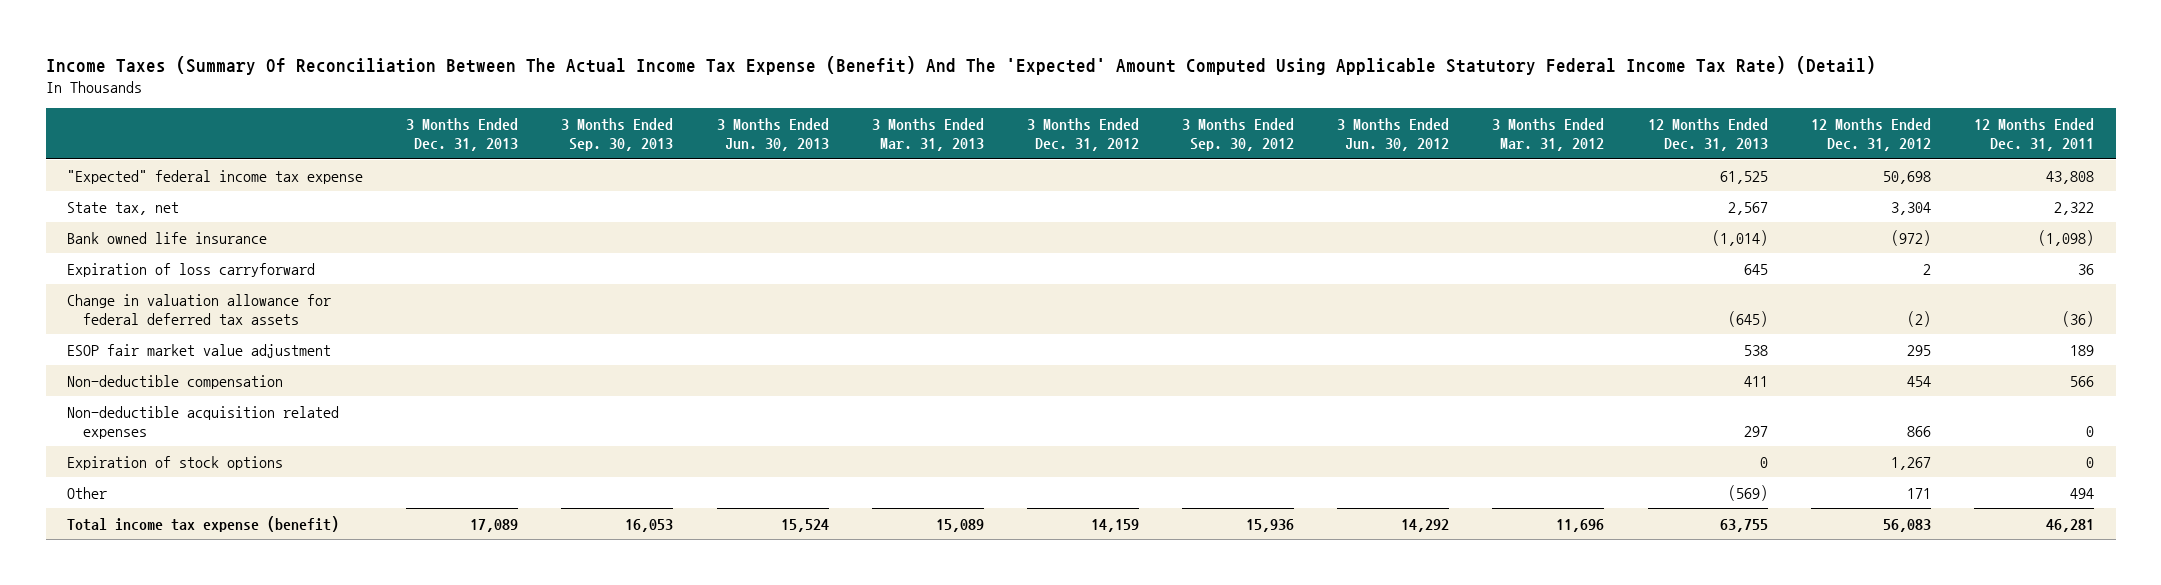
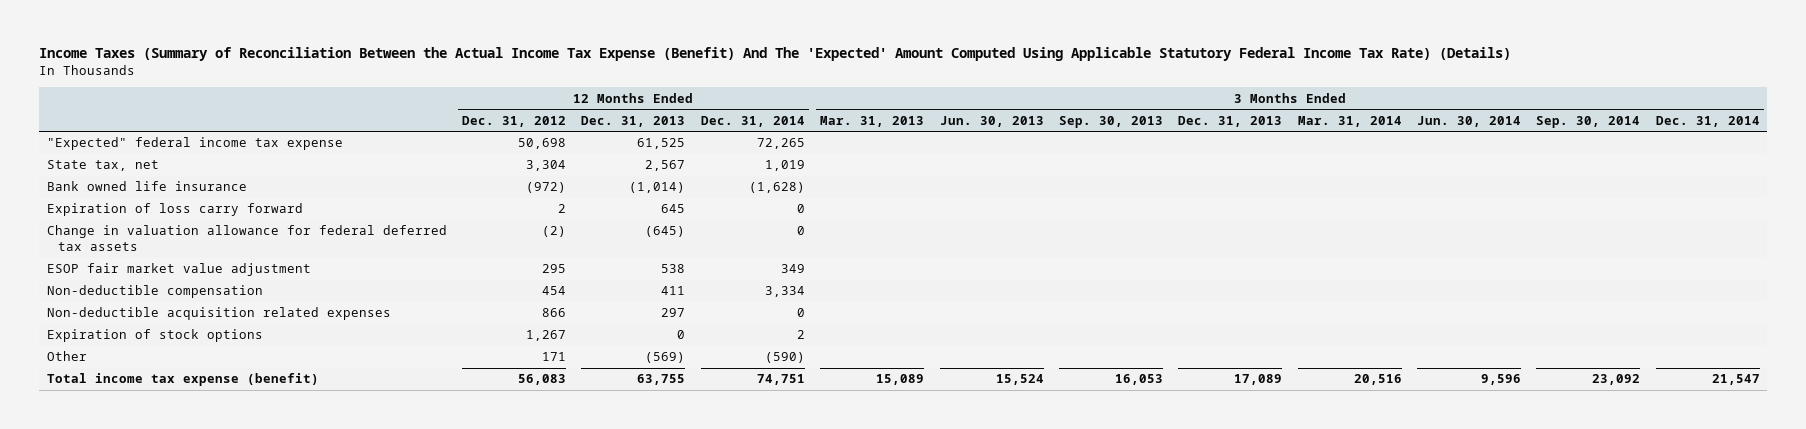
[45,55,1876,75] Income Taxes (Summary Of Reconciliation Between The Actual Income Tax Expense (Benefit) And The 'Expected' Amount Computed Using Applicable Statutory Federal Income Tax Rate) (Detail) -> [39,47,1512,62] Income Taxes (Summary of Reconciliation Between the Actual Income Tax Expense (Benefit) And The 'Expected' Amount Computed Using Applicable Statutory Federal Income Tax Rate) (Details)
[1026,118,1139,152] 3 Months Ended Dec. 31, 2012 -> none
[1182,118,1295,152] 3 Months Ended Sep. 30, 2012 -> none
[1337,118,1450,152] 3 Months Ended Jun. 30, 2012 -> none
[1492,118,1605,152] 3 Months Ended Mar. 31, 2012 -> none
[1973,118,2094,152] 12 Months Ended Dec. 31, 2011 -> none
none -> [700,115,805,127] Dec. 31, 2014
none -> [1297,115,1402,127] Mar. 31, 2014
none -> [1416,115,1521,127] Jun. 30, 2014
none -> [1536,115,1641,128] Sep. 30, 2014
none -> [1655,115,1760,127] Dec. 31, 2014
[67,262,316,277] Expiration of loss carryforward -> [46,203,303,217] Expiration of loss carry forward

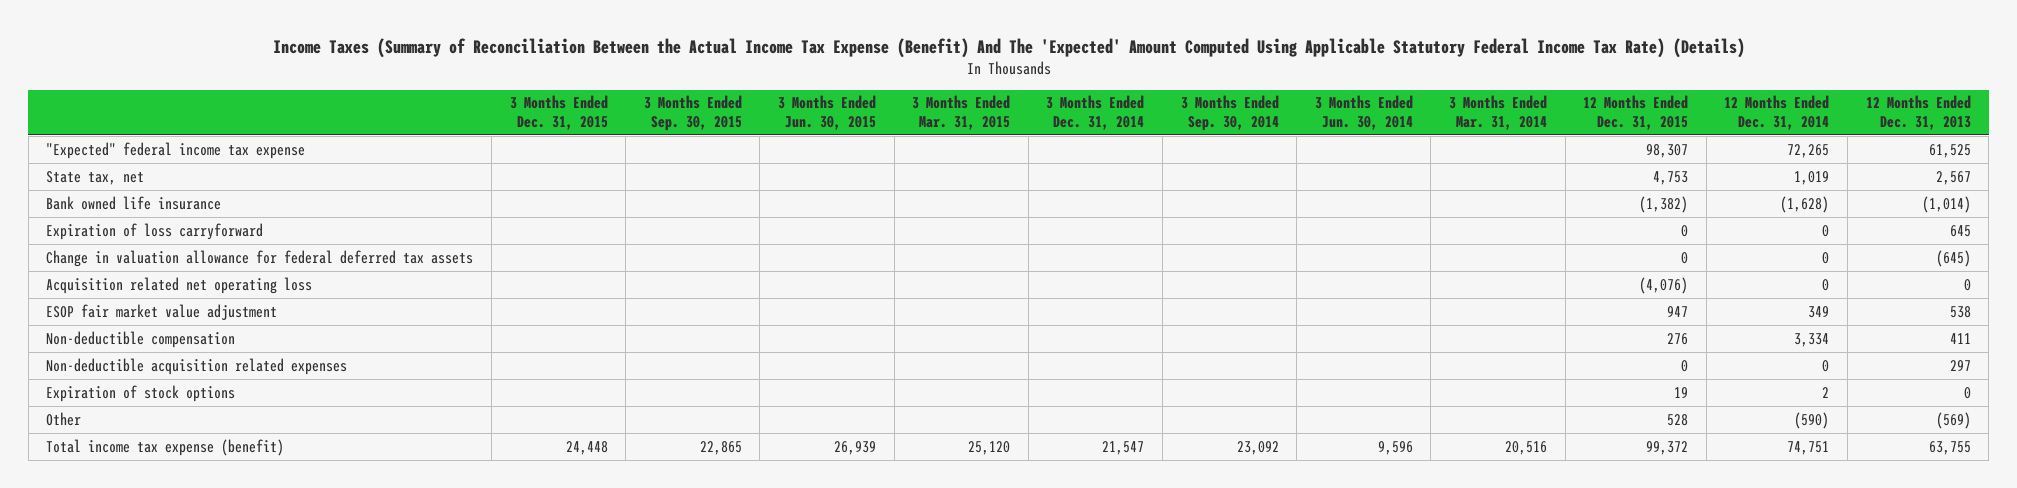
[462,115,567,127] Dec. 31, 2012 -> none
[820,115,925,127] Mar. 31, 2013 -> none
[939,115,1044,127] Jun. 30, 2013 -> none
[1058,115,1163,128] Sep. 30, 2013 -> none
[1178,115,1283,127] Dec. 31, 2013 -> none
none -> [509,95,608,130] 3 Months Ended Dec. 31, 2015
none -> [643,95,742,131] 3 Months Ended Sep. 30, 2015
none -> [777,95,876,130] 3 Months Ended Jun. 30, 2015
none -> [912,95,1011,130] 3 Months Ended Mar. 31, 2015
none -> [1583,95,1689,130] 12 Months Ended Dec. 31, 2015
[46,203,303,217] Expiration of loss carry forward -> [46,222,264,240] Expiration of loss carryforward
none -> [46,276,313,294] Acquisition related net operating loss

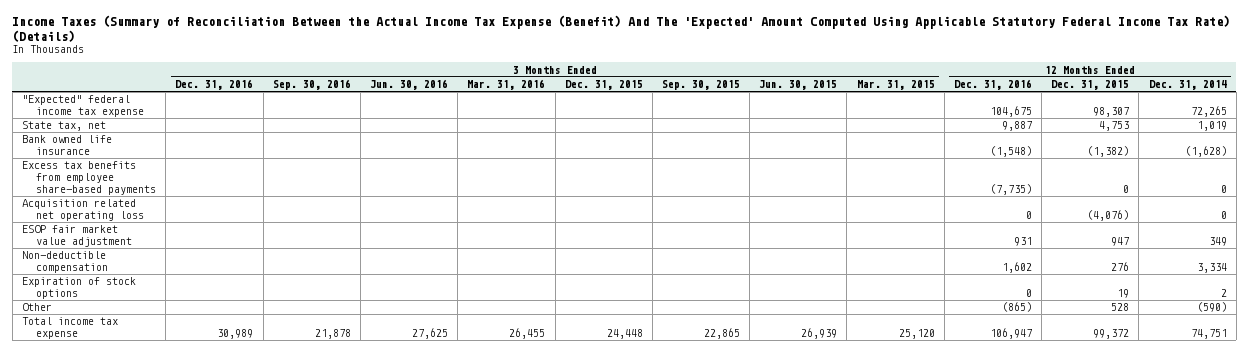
[1046,95,1145,130] 3 Months Ended Dec. 31, 2014 -> none
[1180,95,1279,131] 3 Months Ended Sep. 30, 2014 -> none
[1314,95,1413,130] 3 Months Ended Jun. 30, 2014 -> none
[1449,95,1548,130] 3 Months Ended Mar. 31, 2014 -> none
[1865,95,1971,130] 12 Months Ended Dec. 31, 2013 -> none
none -> [175,79,254,91] Dec. 31, 2016
none -> [272,79,351,91] Sep. 30, 2016
none -> [370,79,449,91] Jun. 30, 2016
none -> [467,79,546,91] Mar. 31, 2016
none -> [953,79,1032,91] Dec. 31, 2016
[46,222,264,240] Expiration of loss carryforward -> none
[46,249,474,267] Change in valuation allowance for federal deferred tax assets -> none
none -> [21,161,157,195] Excess tax benefits from employee share-based payments
[46,357,348,375] Non-deductible acquisition related expenses -> none
[46,438,285,456] Total income tax expense (benefit) -> [21,317,118,340] Total income tax expense

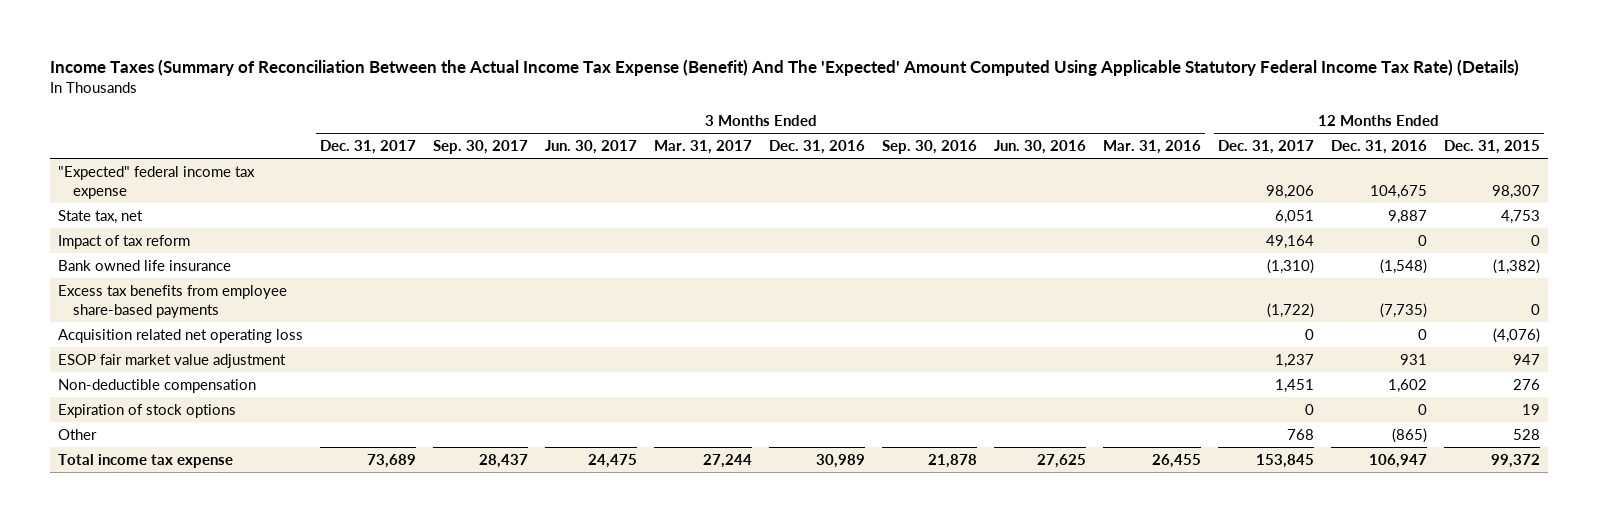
[564,80,643,91] Dec. 31, 2015 -> none
[662,80,741,91] Sep. 30, 2015 -> none
[759,80,838,91] Jun. 30, 2015 -> none
[856,80,935,91] Mar. 31, 2015 -> none
[1148,80,1227,91] Dec. 31, 2014 -> none
none -> [320,139,417,154] Dec. 31, 2017
none -> [433,139,529,154] Sep. 30, 2017
none -> [545,139,638,154] Jun. 30, 2017
none -> [654,139,753,154] Mar. 31, 2017
none -> [1218,139,1315,154] Dec. 31, 2017
none -> [58,234,191,249] Impact of tax reform

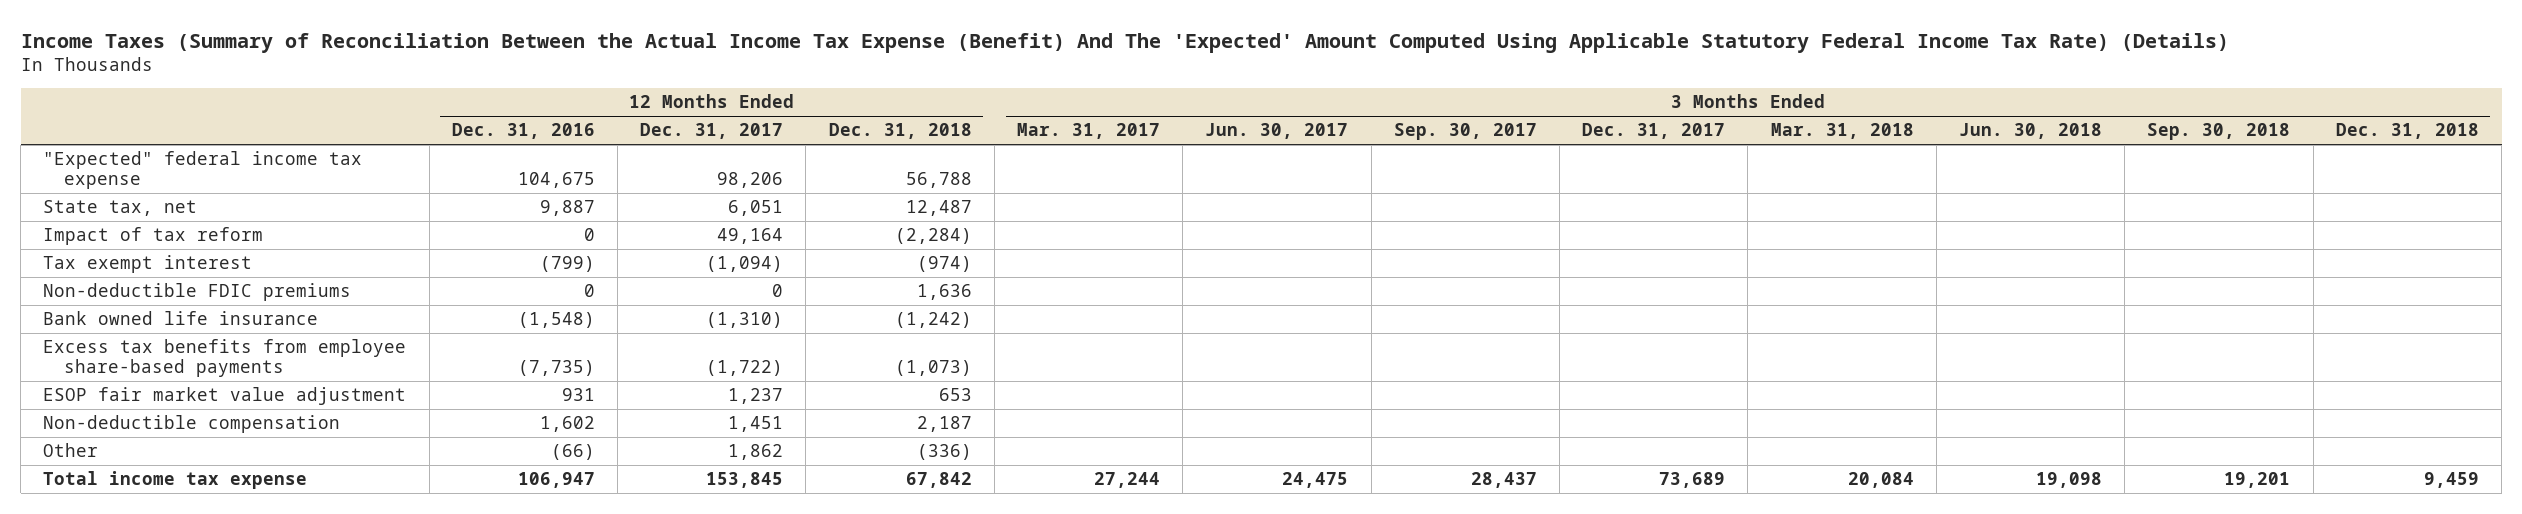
[769,139,866,154] Dec. 31, 2016 -> none
[882,139,978,154] Sep. 30, 2016 -> none
[994,139,1087,154] Jun. 30, 2016 -> none
[1103,139,1202,154] Mar. 31, 2016 -> none
[1443,139,1540,154] Dec. 31, 2015 -> none
none -> [828,123,972,140] Dec. 31, 2018
none -> [1770,123,1914,140] Mar. 31, 2018
none -> [1959,123,2103,140] Jun. 30, 2018
none -> [2147,123,2291,141] Sep. 30, 2018
none -> [2335,123,2479,140] Dec. 31, 2018
none -> [43,255,253,274] Tax exempt interest
none -> [43,283,352,302] Non-deductible FDIC premiums
[58,328,304,343] Acquisition related net operating loss -> none
[58,403,237,418] Expiration of stock options -> none
[1287,428,1315,440] 768 -> [728,444,784,461] 1,862
[1391,427,1427,443] (865) -> [550,444,595,461] (66)

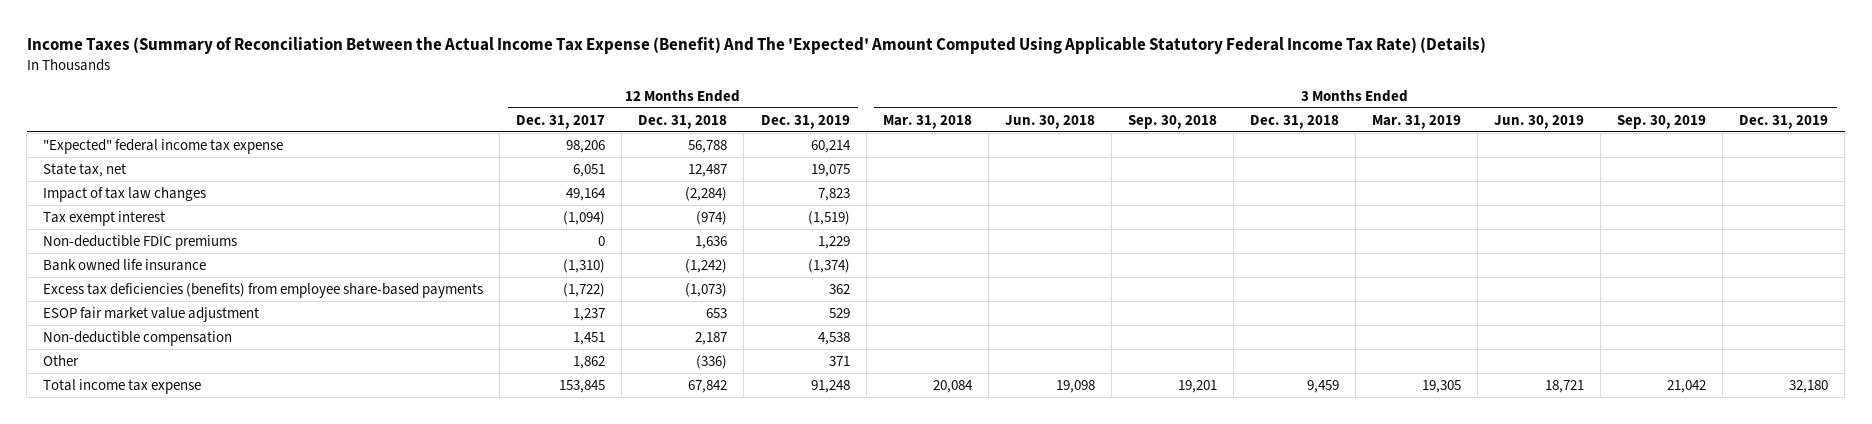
[451,123,595,140] Dec. 31, 2016 -> none
[1017,123,1161,140] Mar. 31, 2017 -> none
[1205,123,1349,140] Jun. 30, 2017 -> none
[1393,123,1537,141] Sep. 30, 2017 -> none
[1582,123,1726,140] Dec. 31, 2017 -> none
none -> [760,114,850,129] Dec. 31, 2019
none -> [1372,114,1462,129] Mar. 31, 2019
none -> [1494,114,1585,129] Jun. 30, 2019
none -> [1617,114,1707,129] Sep. 30, 2019
none -> [1739,114,1829,129] Dec. 31, 2019
[43,227,264,246] Impact of tax reform -> [43,186,207,202] Impact of tax law changes
[43,339,407,378] Excess tax benefits from employee share-based payments -> [43,282,484,298] Excess tax deficiencies (benefits) from employee share-based payments

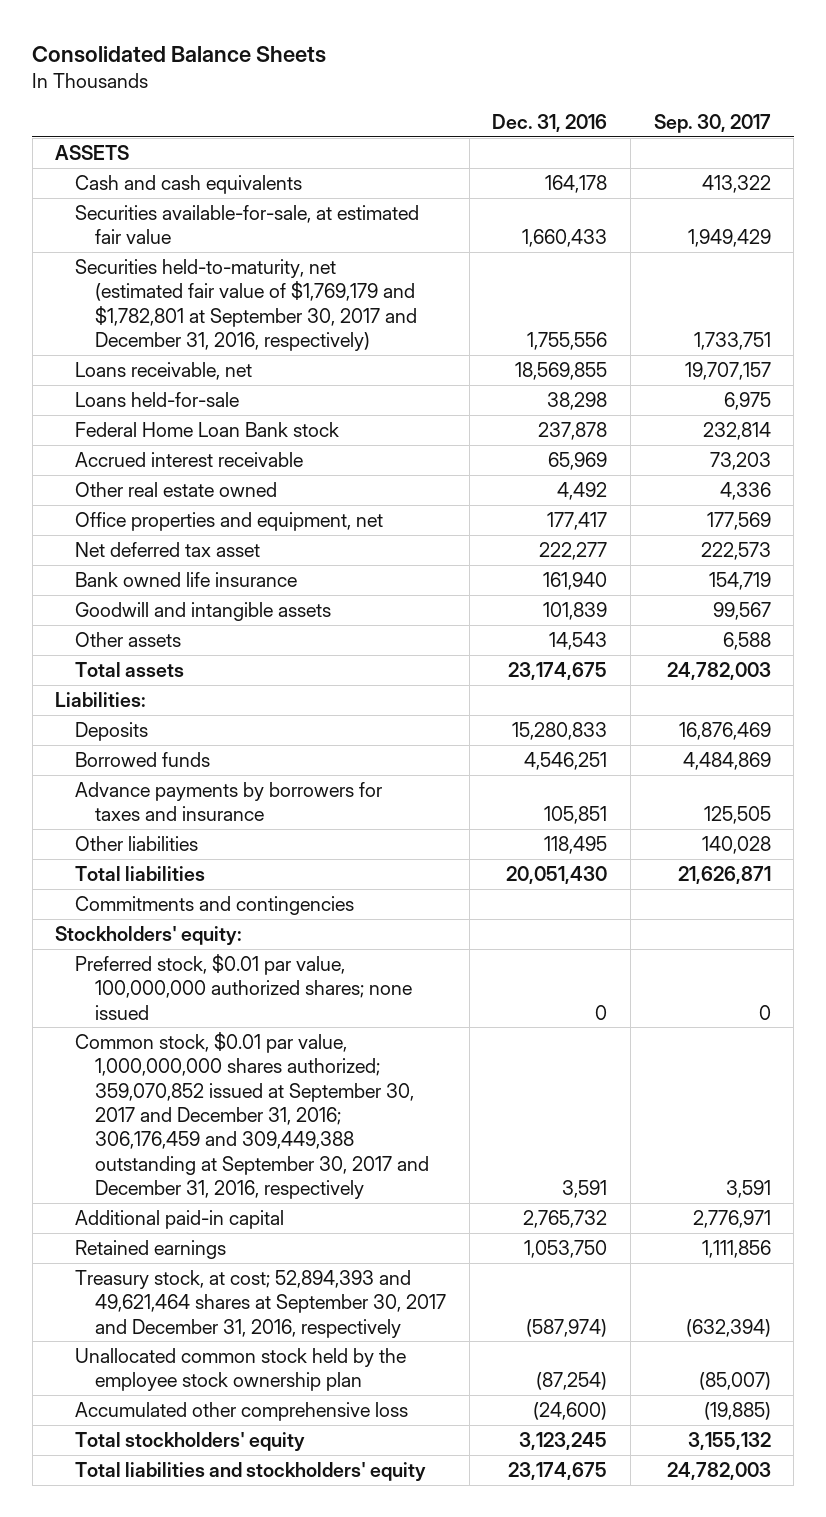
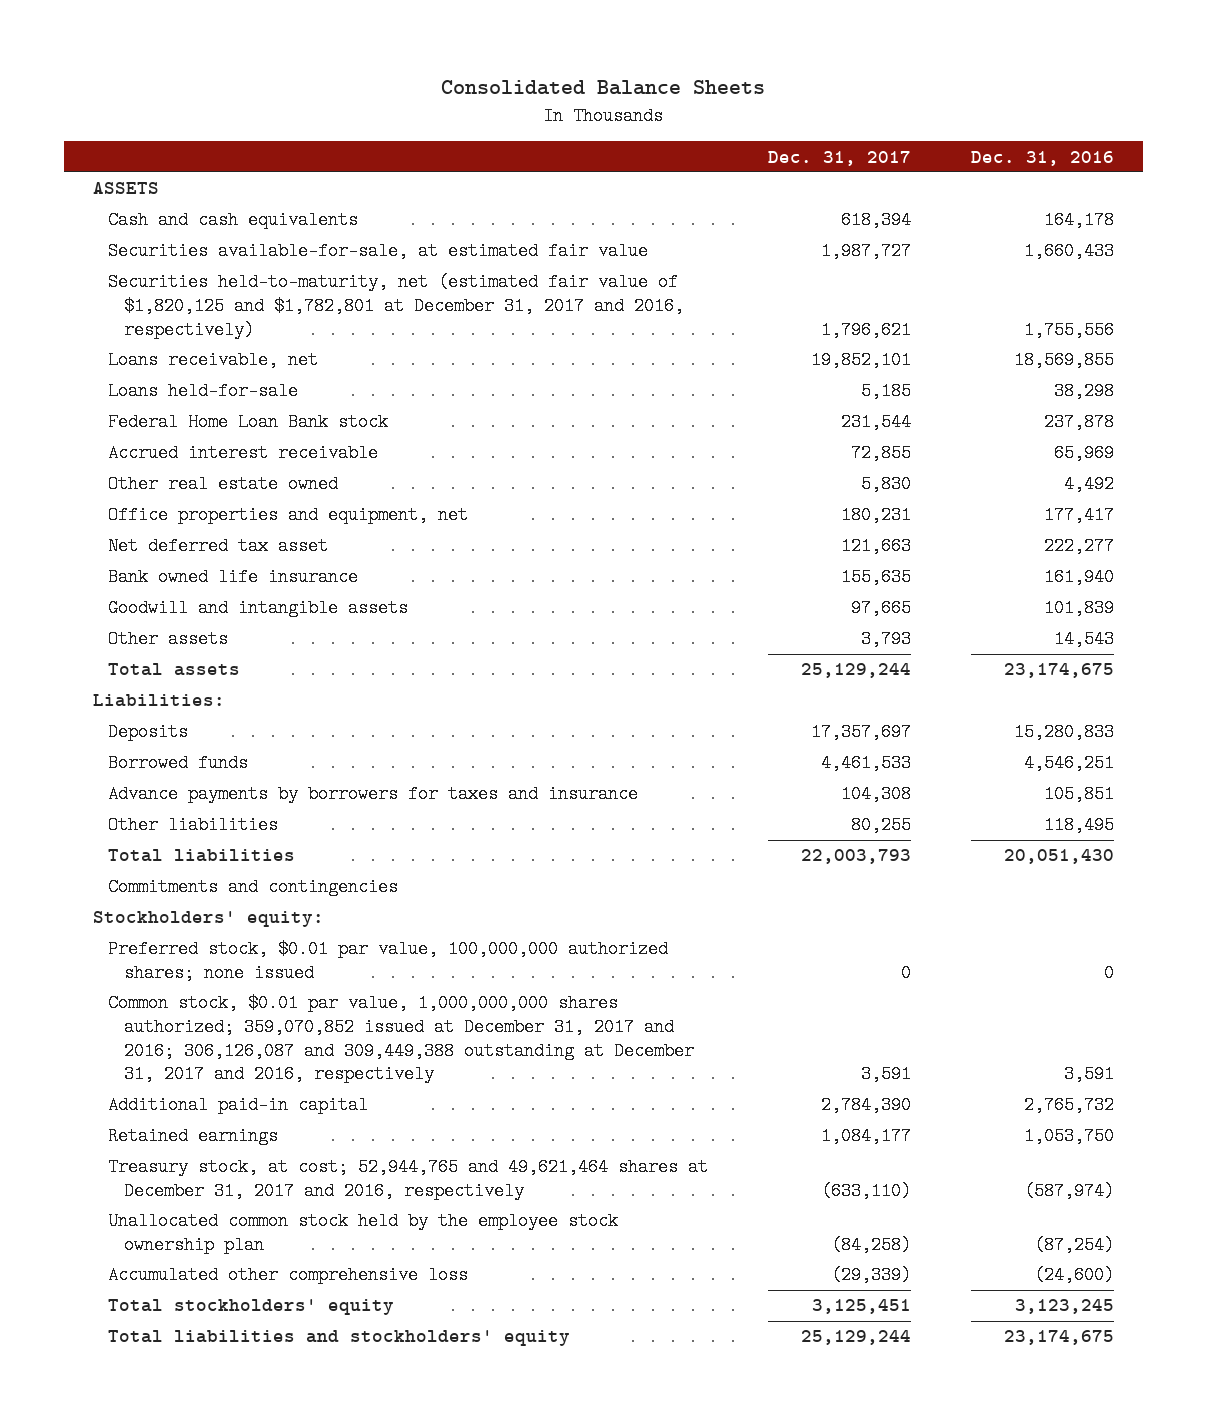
[653,114,771,134] Sep. 30, 2017 -> none
none -> [768,150,912,166] Dec. 31, 2017
[75,258,418,351] Securities held-to-maturity, net (estimated fair value of $1,769,179 and $1,782,801 at September 30, 2017 and December 31, 2016, respectively) -> [108,273,684,339] Securities held-to-maturity, net (estimated fair value of $1,820,125 and $1,782,801 at December 31, 2017 and 2016, respectively)
[75,1031,430,1200] Common stock, $0.01 par value, 1,000,000,000 shares authorized; 359,070,852 issued at September 30, 2017 and December 31, 2016; 306,176,459 and 309,449,388 outstanding at September 30, 2017 and December 31, 2016, respectively -> [108,994,694,1084] Common stock, $0.01 par value, 1,000,000,000 shares authorized; 359,070,852 issued at December 31, 2017 and 2016; 306,126,087 and 309,449,388 outstanding at December 31, 2017 and 2016, respectively
[75,1269,447,1338] Treasury stock, at cost; 52,894,393 and 49,621,464 shares at September 30, 2017 and December 31, 2016, respectively -> [108,1158,709,1201] Treasury stock, at cost; 52,944,765 and 49,621,464 shares at December 31, 2017 and 2016, respectively

